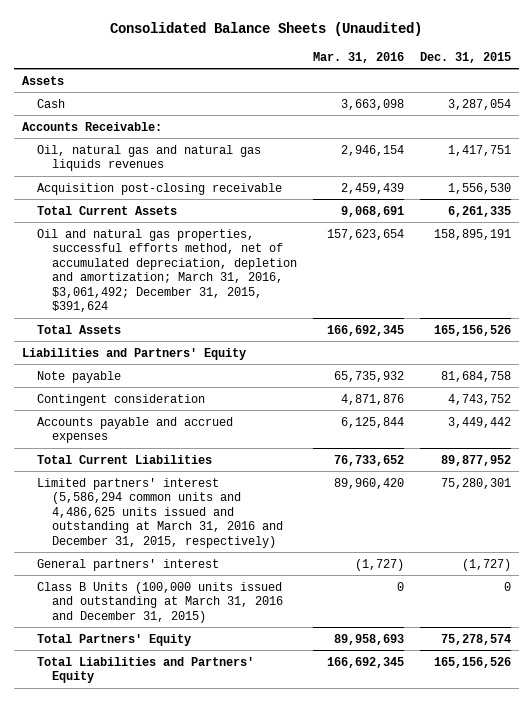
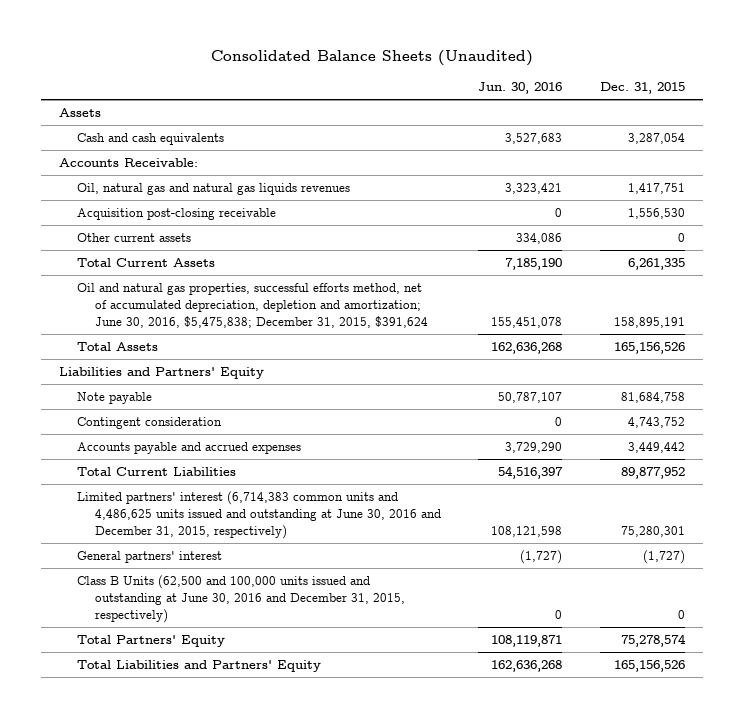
[312,51,404,63] Mar. 31, 2016 -> none
none -> [478,82,563,95] Jun. 30, 2016
[36,98,65,108] Cash -> [77,133,225,146] Cash and cash equivalents
none -> [77,233,192,243] Other current assets
[36,228,297,313] Oil and natural gas properties, successful efforts method, net of accumulated depreciation, depletion and amortization; March 31, 2016, $3,061,492; December 31, 2015, $391,624 -> [77,283,429,329] Oil and natural gas properties, successful efforts method, net of accumulated depreciation, depletion and amortization; June 30, 2016, $5,475,838; December 31, 2015, $391,624
[36,477,283,548] Limited partners' interest (5,586,294 common units and 4,486,625 units issued and outstanding at March 31, 2016 and December 31, 2015, respectively) -> [77,491,442,540] Limited partners' interest (6,714,383 common units and 4,486,625 units issued and outstanding at June 30, 2016 and December 31, 2015, respectively)
[36,581,283,623] Class B Units (100,000 units issued and outstanding at March 31, 2016 and December 31, 2015) -> [77,575,406,624] Class B Units (62,500 and 100,000 units issued and outstanding at June 30, 2016 and December 31, 2015, respectively)

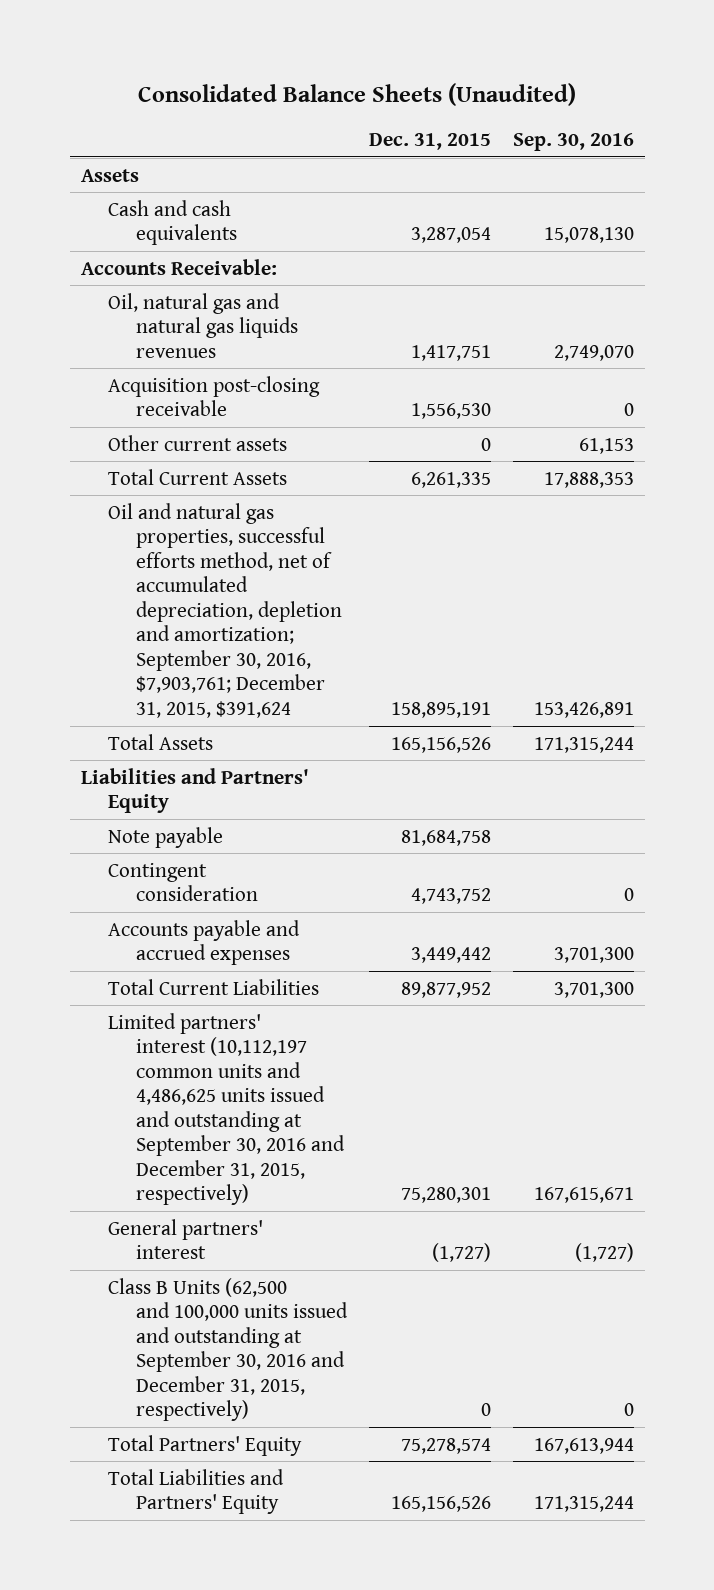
[478,82,563,95] Jun. 30, 2016 -> none
none -> [512,132,634,151] Sep. 30, 2016
[77,283,429,329] Oil and natural gas properties, successful efforts method, net of accumulated depreciation, depletion and amortization; June 30, 2016, $5,475,838; December 31, 2015, $391,624 -> [108,502,342,718] Oil and natural gas properties, successful efforts method, net of accumulated depreciation, depletion and amortization; September 30, 2016, $7,903,761; December 31, 2015, $391,624
[77,491,442,540] Limited partners' interest (6,714,383 common units and 4,486,625 units issued and outstanding at June 30, 2016 and December 31, 2015, respectively) -> [108,1012,345,1206] Limited partners' interest (10,112,197 common units and 4,486,625 units issued and outstanding at September 30, 2016 and December 31, 2015, respectively)
[77,575,406,624] Class B Units (62,500 and 100,000 units issued and outstanding at June 30, 2016 and December 31, 2015, respectively) -> [108,1277,348,1422] Class B Units (62,500 and 100,000 units issued and outstanding at September 30, 2016 and December 31, 2015, respectively)

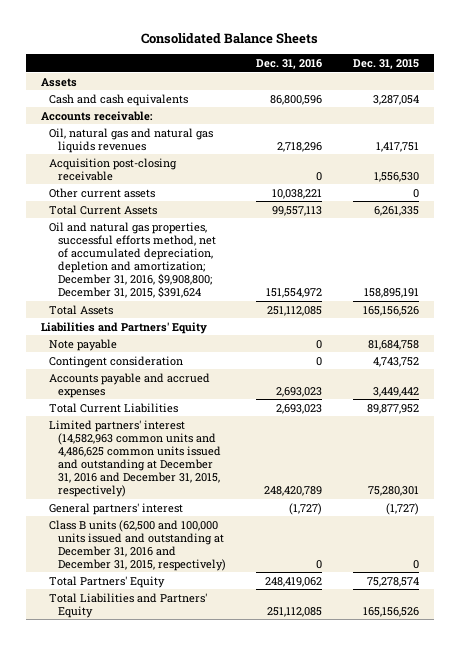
[138,82,577,106] Consolidated Balance Sheets (Unaudited) -> [140,33,318,45] Consolidated Balance Sheets
[512,132,634,151] Sep. 30, 2016 -> none
none -> [256,58,323,69] Dec. 31, 2016
[80,258,277,275] Accounts Receivable: -> [41,110,154,121] Accounts receivable:
[108,502,342,718] Oil and natural gas properties, successful efforts method, net of accumulated depreciation, depletion and amortization; September 30, 2016, $7,903,761; December 31, 2015, $391,624 -> [49,221,216,299] Oil and natural gas properties, successful efforts method, net of accumulated depreciation, depletion and amortization; December 31, 2016, $9,908,800; December 31, 2015, $391,624
[108,1012,345,1206] Limited partners' interest (10,112,197 common units and 4,486,625 units issued and outstanding at September 30, 2016 and December 31, 2015, respectively) -> [49,419,221,498] Limited partners' interest (14,582,963 common units and 4,486,625 common units issued and outstanding at December 31, 2016 and December 31, 2015, respectively)
[108,1277,348,1422] Class B Units (62,500 and 100,000 units issued and outstanding at September 30, 2016 and December 31, 2015, respectively) -> [49,519,226,571] Class B units (62,500 and 100,000 units issued and outstanding at December 31, 2016 and December 31, 2015, respectively)

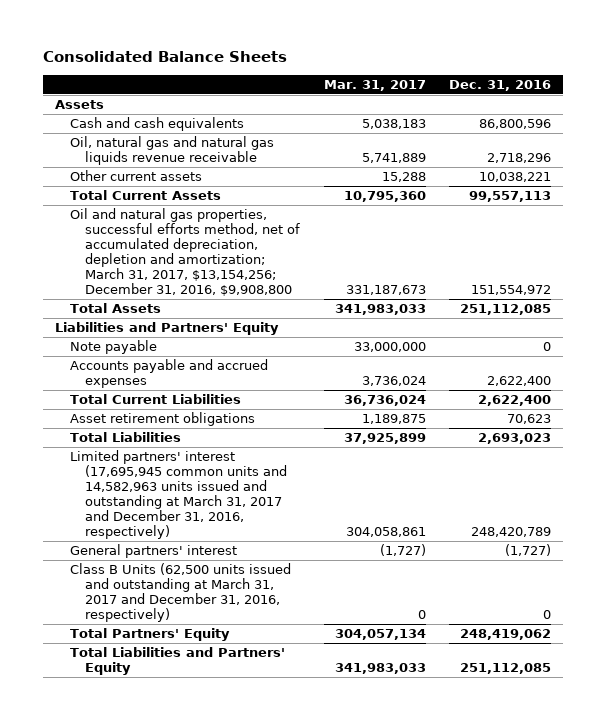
[352,58,419,69] Dec. 31, 2015 -> none
none -> [323,79,426,91] Mar. 31, 2017
[41,110,154,121] Accounts receivable: -> none
[49,157,178,181] Acquisition post-closing receivable -> none
[49,127,214,153] Oil, natural gas and natural gas liquids revenues -> [69,136,274,166] Oil, natural gas and natural gas liquids revenue receivable
[49,221,216,299] Oil and natural gas properties, successful efforts method, net of accumulated depreciation, depletion and amortization; December 31, 2016, $9,908,800; December 31, 2015, $391,624 -> [69,208,300,296] Oil and natural gas properties, successful efforts method, net of accumulated depreciation, depletion and amortization; March 31, 2017, $13,154,256; December 31, 2016, $9,908,800
[49,355,184,368] Contingent consideration -> none
[276,386,323,397] 2,693,023 -> [487,376,552,387] 2,622,400
[276,403,323,414] 2,693,023 -> [478,395,552,407] 2,622,400
none -> [69,412,255,427] Asset retirement obligations
none -> [69,432,181,443] Total Liabilities
[49,419,221,498] Limited partners' interest (14,582,963 common units and 4,486,625 common units issued and outstanding at December 31, 2016 and December 31, 2015, respectively) -> [69,450,287,539] Limited partners' interest (17,695,945 common units and 14,582,963 units issued and outstanding at March 31, 2017 and December 31, 2016, respectively)
[49,519,226,571] Class B units (62,500 and 100,000 units issued and outstanding at December 31, 2016 and December 31, 2015, respectively) -> [69,563,291,622] Class B Units (62,500 units issued and outstanding at March 31, 2017 and December 31, 2016, respectively)

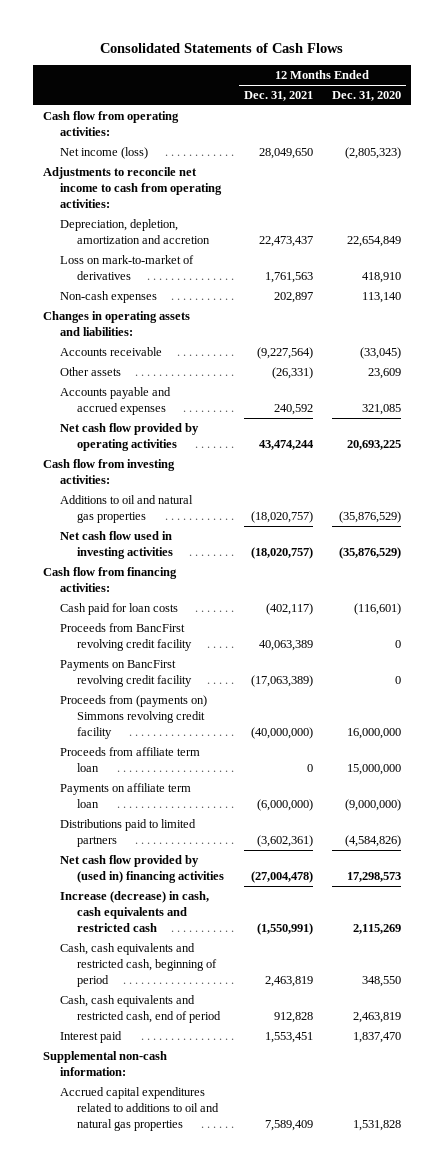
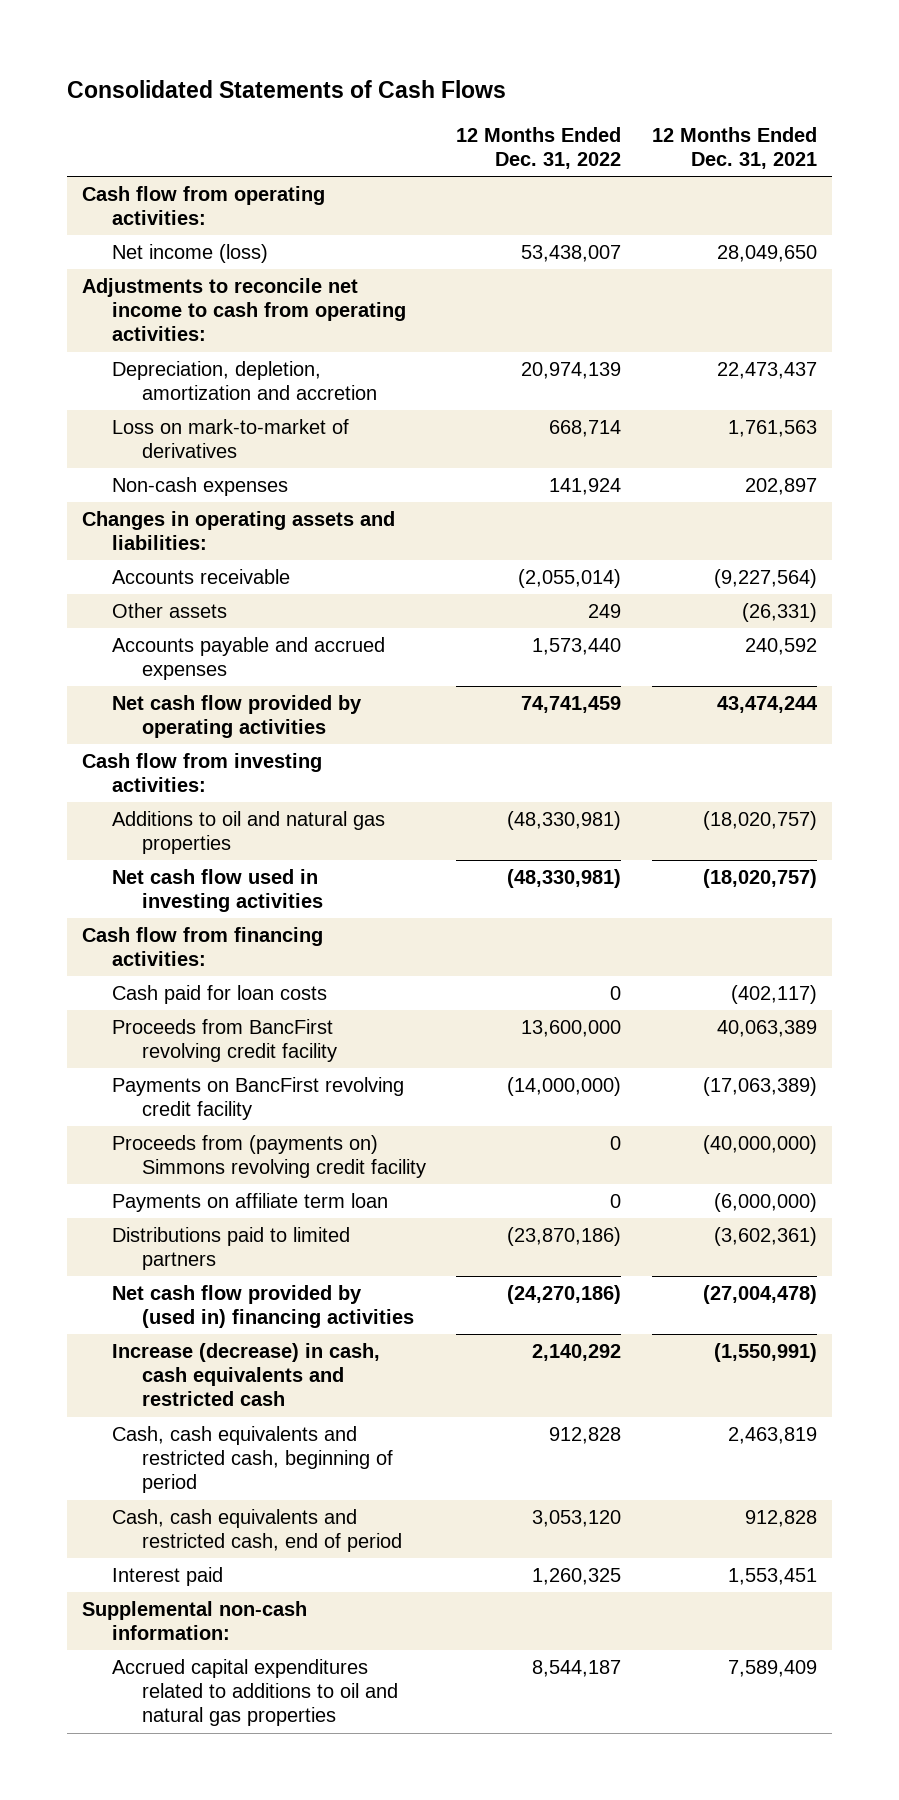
[332,91,402,102] Dec. 31, 2020 -> none
none -> [456,126,622,169] 12 Months Ended Dec. 31, 2022
[59,747,200,773] Proceeds from affiliate term loan -> none

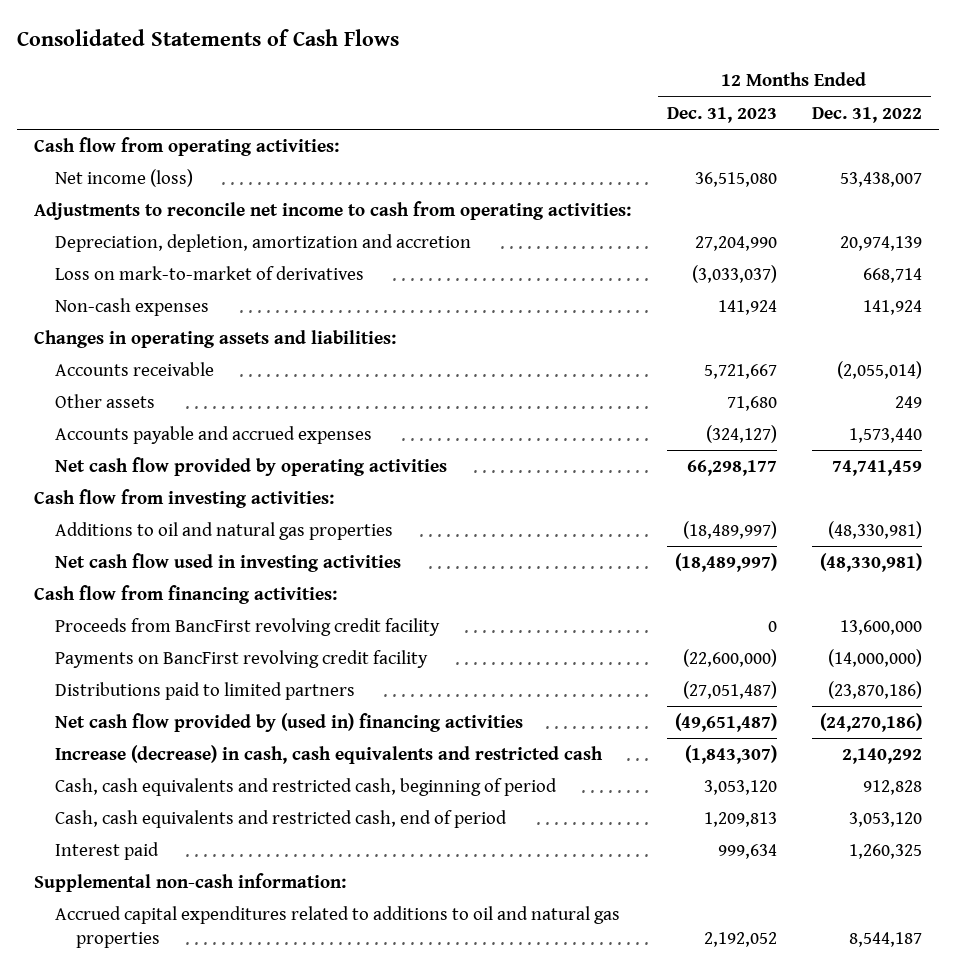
[652,126,818,169] 12 Months Ended Dec. 31, 2021 -> none
none -> [666,106,777,123] Dec. 31, 2023
[111,984,327,1004] Cash paid for loan costs -> none
[111,1134,426,1179] Proceeds from (payments on) Simmons revolving credit facility -> none
[111,1192,388,1212] Payments on affiliate term loan -> none

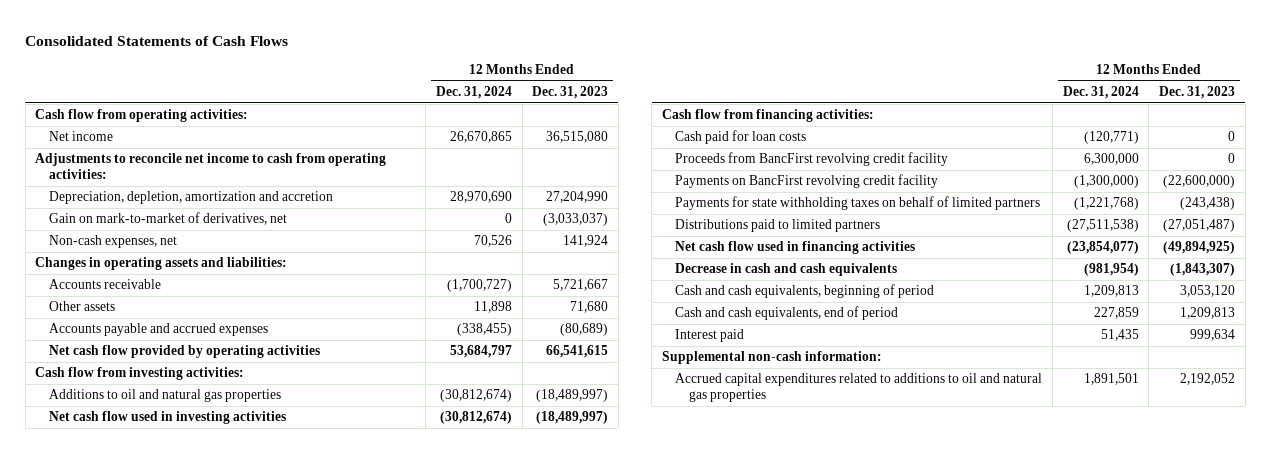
[811,106,922,123] Dec. 31, 2022 -> none
none -> [435,86,512,100] Dec. 31, 2024
[55,169,194,188] Net income (loss) -> [48,131,113,142] Net income
[55,266,365,281] Loss on mark-to-market of derivatives -> [48,212,287,226] Gain on mark-to-market of derivatives, net
[55,298,210,317] Non-cash expenses -> [48,235,177,249] Non-cash expenses, net
[705,425,777,444] (324,127) -> [560,323,609,337] (80,689)
[686,460,777,477] 66,298,177 -> [546,345,609,359] 66,541,615
none -> [675,130,807,145] Cash paid for loan costs
none -> [675,196,1041,211] Payments for state withholding taxes on behalf of limited partners
[55,713,524,733] Net cash flow provided by (used in) financing activities -> [675,241,916,255] Net cash flow used in financing activities
[674,713,777,733] (49,651,487) -> [1163,241,1236,255] (49,894,925)
[55,745,604,765] Increase (decrease) in cash, cash equivalents and restricted cash -> [675,263,898,277] Decrease in cash and cash equivalents
[55,778,558,797] Cash, cash equivalents and restricted cash, beginning of period -> [675,284,935,299] Cash and cash equivalents, beginning of period
[55,810,508,829] Cash, cash equivalents and restricted cash, end of period -> [675,306,899,321] Cash and cash equivalents, end of period

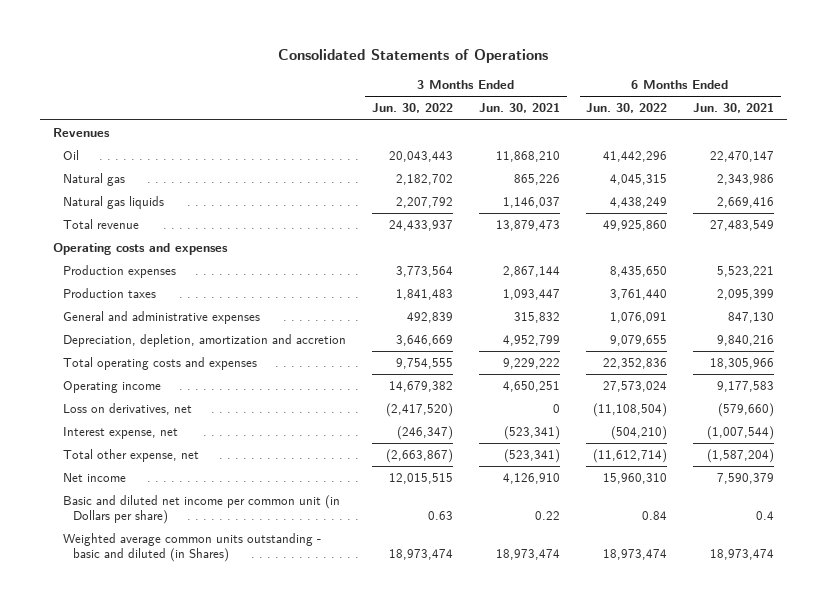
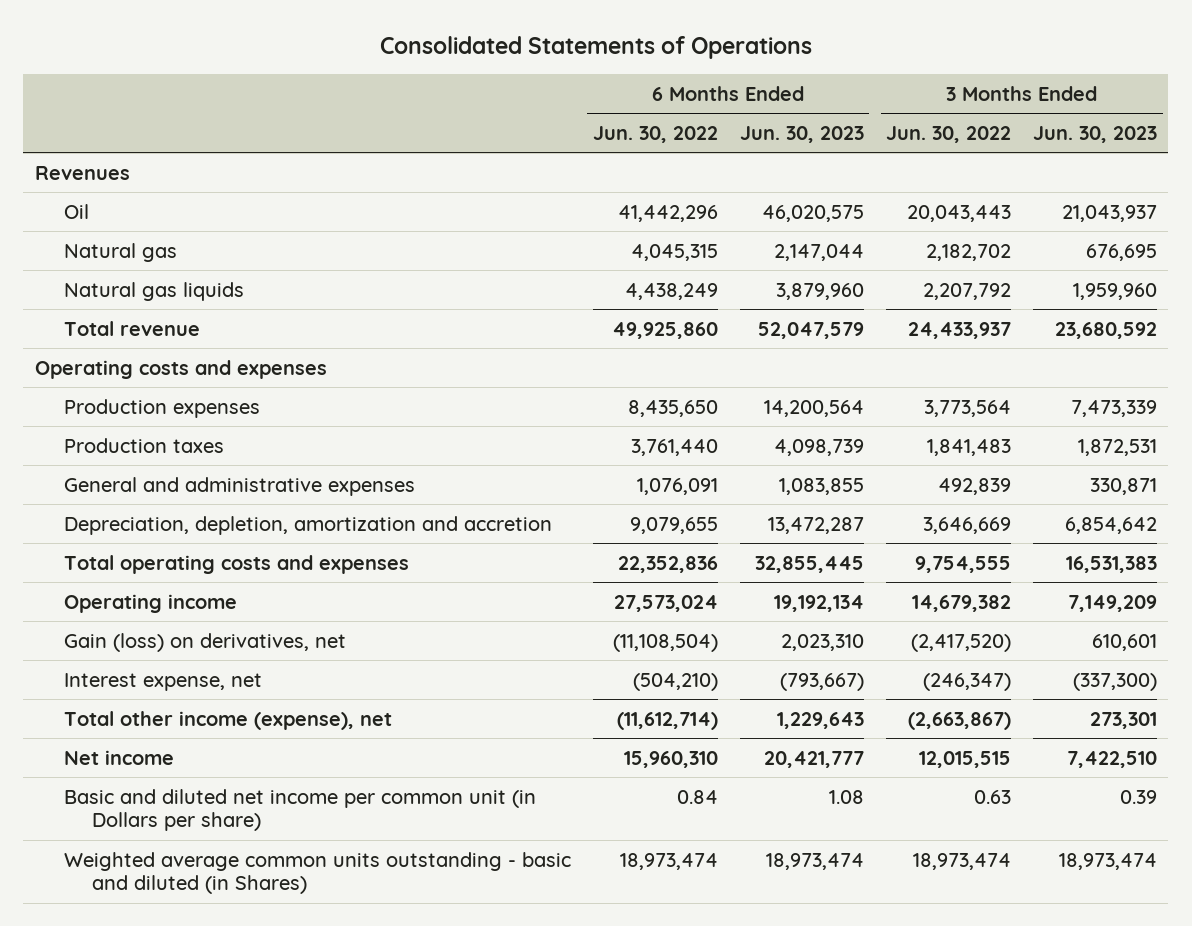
[479,103,561,114] Jun. 30, 2021 -> none
[693,103,775,114] Jun. 30, 2021 -> none
none -> [739,125,864,143] Jun. 30, 2023
none -> [1033,125,1158,143] Jun. 30, 2023
[62,403,192,416] Loss on derivatives, net -> [63,632,346,652] Gain (loss) on derivatives, net
[62,449,199,463] Total other expense, net -> [63,710,392,730] Total other income (expense), net

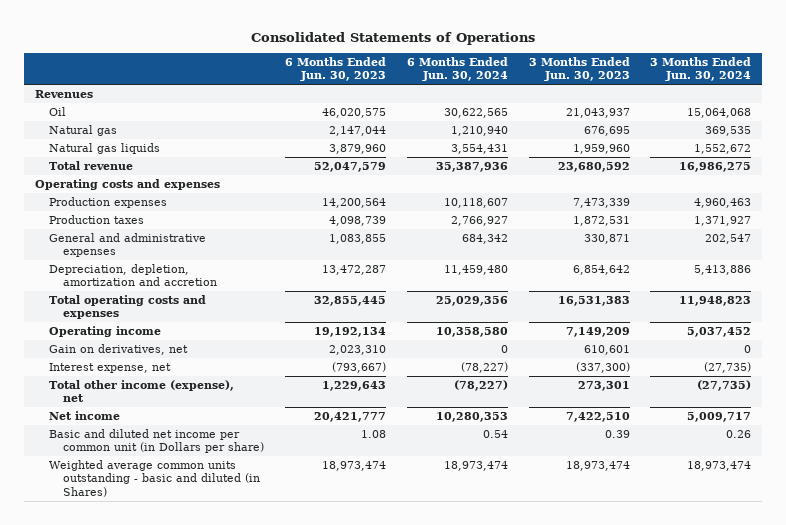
[592,125,718,143] Jun. 30, 2022 -> none
[886,125,1012,143] Jun. 30, 2022 -> none
none -> [406,57,508,82] 6 Months Ended Jun. 30, 2024
none -> [650,57,752,82] 3 Months Ended Jun. 30, 2024
[63,632,346,652] Gain (loss) on derivatives, net -> [49,344,189,356] Gain on derivatives, net

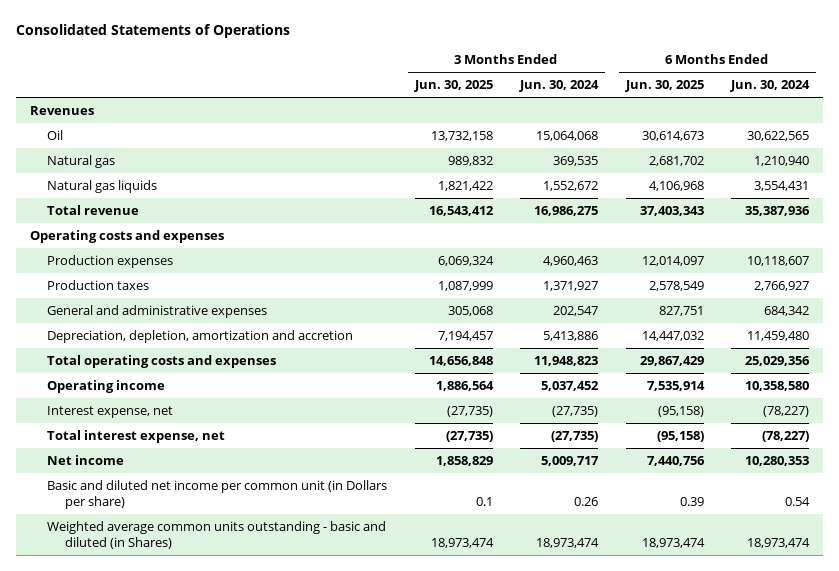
[285,57,387,82] 6 Months Ended Jun. 30, 2023 -> none
[528,57,630,82] 3 Months Ended Jun. 30, 2023 -> none
none -> [413,80,493,93] Jun. 30, 2025
none -> [624,80,704,93] Jun. 30, 2025
[49,344,189,356] Gain on derivatives, net -> none
[49,380,235,403] Total other income (expense), net -> [47,429,226,443] Total interest expense, net

